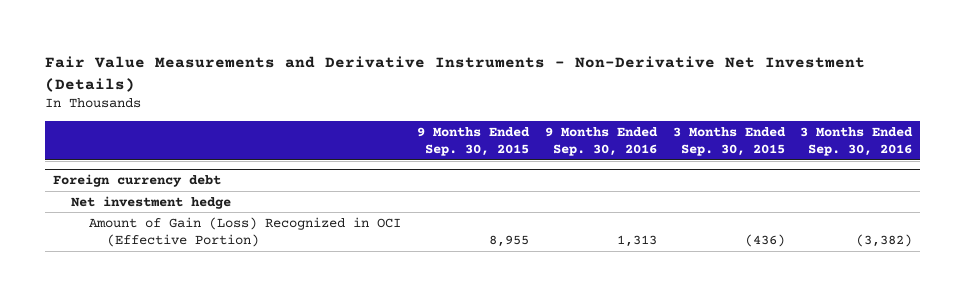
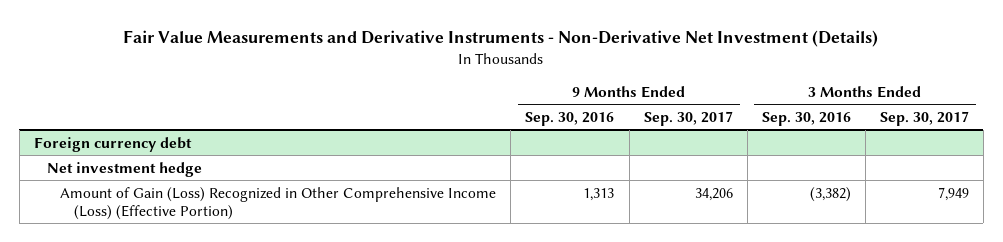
[417,127,531,157] 9 Months Ended Sep. 30, 2015 -> none
[672,127,786,157] 3 Months Ended Sep. 30, 2015 -> none
none -> [643,110,733,126] Sep. 30, 2017
none -> [879,110,969,126] Sep. 30, 2017
[89,216,402,248] Amount of Gain (Loss) Recognized in OCI (Effective Portion) -> [60,186,497,220] Amount of Gain (Loss) Recognized in Other Comprehensive Income (Loss) (Effective Portion)

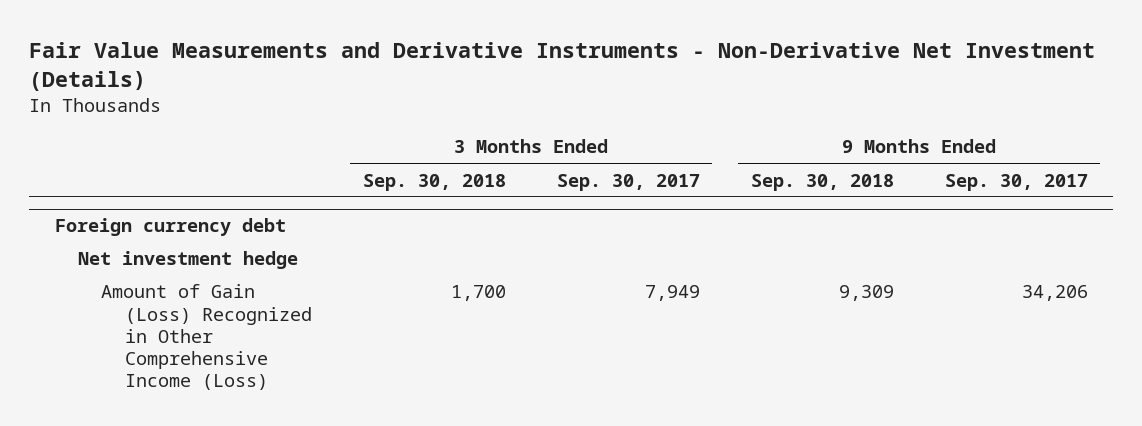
[525,111,615,126] Sep. 30, 2016 -> none
[761,111,851,126] Sep. 30, 2016 -> none
none -> [362,173,506,191] Sep. 30, 2018
none -> [750,173,894,191] Sep. 30, 2018
[60,186,497,220] Amount of Gain (Loss) Recognized in Other Comprehensive Income (Loss) (Effective Portion) -> [101,284,312,391] Amount of Gain (Loss) Recognized in Other Comprehensive Income (Loss)

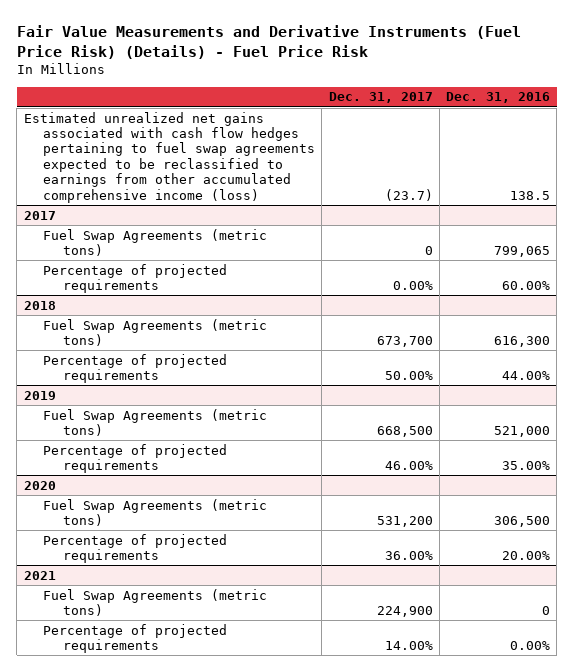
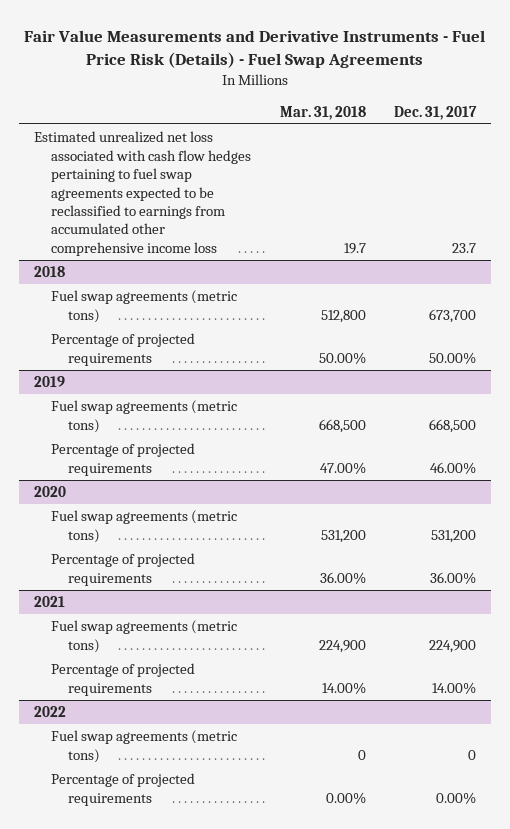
[16,24,521,59] Fair Value Measurements and Derivative Instruments (Fuel Price Risk) (Details) - Fuel Price Risk -> [24,30,486,68] Fair Value Measurements and Derivative Instruments - Fuel Price Risk (Details) - Fuel Swap Agreements
[446,92,551,104] Dec. 31, 2016 -> none
none -> [279,105,366,120] Mar. 31, 2018
[23,210,56,220] 2017 -> none
[43,228,268,257] Fuel Swap Agreements (metric tons) -> none
[43,263,228,294] Percentage of projected requirements -> none
[23,111,316,203] Estimated unrealized net gains associated with cash flow hedges pertaining to fuel swap agreements expected to be reclassified to earnings from other accumulated comprehensive income (loss) -> [33,131,251,256] Estimated unrealized net loss associated with cash flow hedges pertaining to fuel swap agreements expected to be reclassified to earnings from accumulated other comprehensive income loss
[384,188,433,201] (23.7) -> [452,242,477,253] 23.7
[43,318,268,347] Fuel Swap Agreements (metric tons) -> [50,290,237,323] Fuel swap agreements (metric tons)
[43,408,268,437] Fuel Swap Agreements (metric tons) -> [50,400,237,433] Fuel swap agreements (metric tons)
[43,498,268,527] Fuel Swap Agreements (metric tons) -> [50,510,237,543] Fuel swap agreements (metric tons)
[43,588,268,617] Fuel Swap Agreements (metric tons) -> [50,620,237,653] Fuel swap agreements (metric tons)
none -> [33,706,66,718] 2022
none -> [50,730,237,763] Fuel swap agreements (metric tons)
none -> [50,773,195,806] Percentage of projected requirements

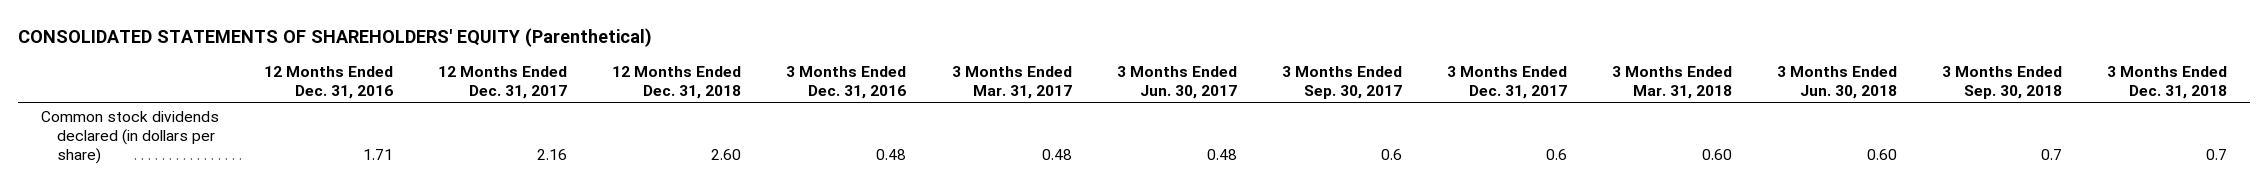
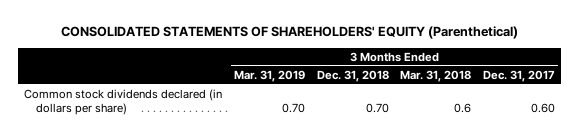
[264,65,394,99] 12 Months Ended Dec. 31, 2016 -> none
[438,65,568,99] 12 Months Ended Dec. 31, 2017 -> none
[612,65,742,99] 12 Months Ended Dec. 31, 2018 -> none
[786,65,907,99] 3 Months Ended Dec. 31, 2016 -> none
[951,65,1072,99] 3 Months Ended Mar. 31, 2017 -> none
[1116,65,1237,99] 3 Months Ended Jun. 30, 2017 -> none
[1281,65,1402,99] 3 Months Ended Sep. 30, 2017 -> none
[1777,65,1898,99] 3 Months Ended Jun. 30, 2018 -> none
[1942,65,2063,99] 3 Months Ended Sep. 30, 2018 -> none
none -> [233,69,305,82] Mar. 31, 2019
[1545,149,1567,161] 0.6 -> [531,102,556,113] 0.60
[1702,149,1733,161] 0.60 -> [454,102,472,113] 0.6
[2206,149,2228,161] 0.7 -> [365,102,389,113] 0.70

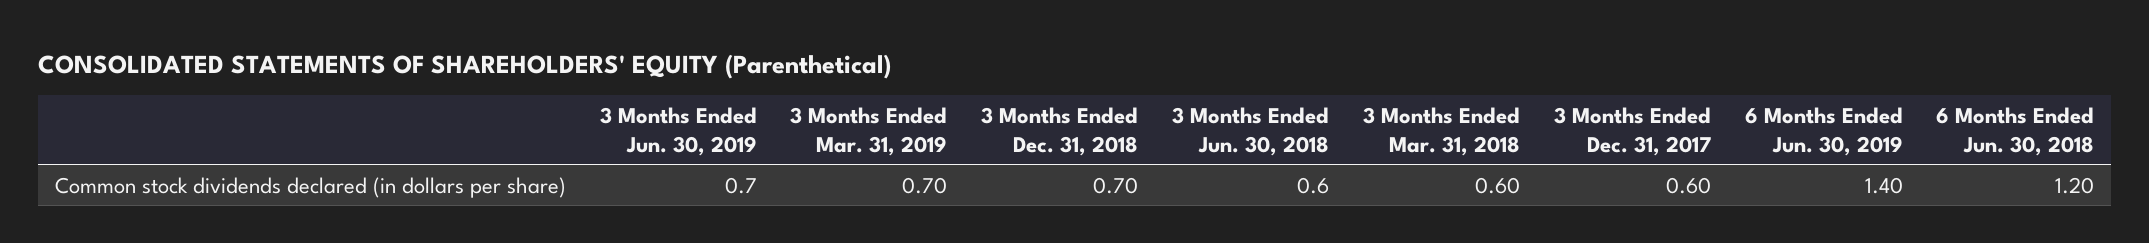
none -> [599,106,757,156] 3 Months Ended Jun. 30, 2019
none -> [1172,106,1330,156] 3 Months Ended Jun. 30, 2018
none -> [1744,106,1903,156] 6 Months Ended Jun. 30, 2019
none -> [1936,106,2095,156] 6 Months Ended Jun. 30, 2018
[454,102,472,113] 0.6 -> [1474,176,1520,194] 0.60

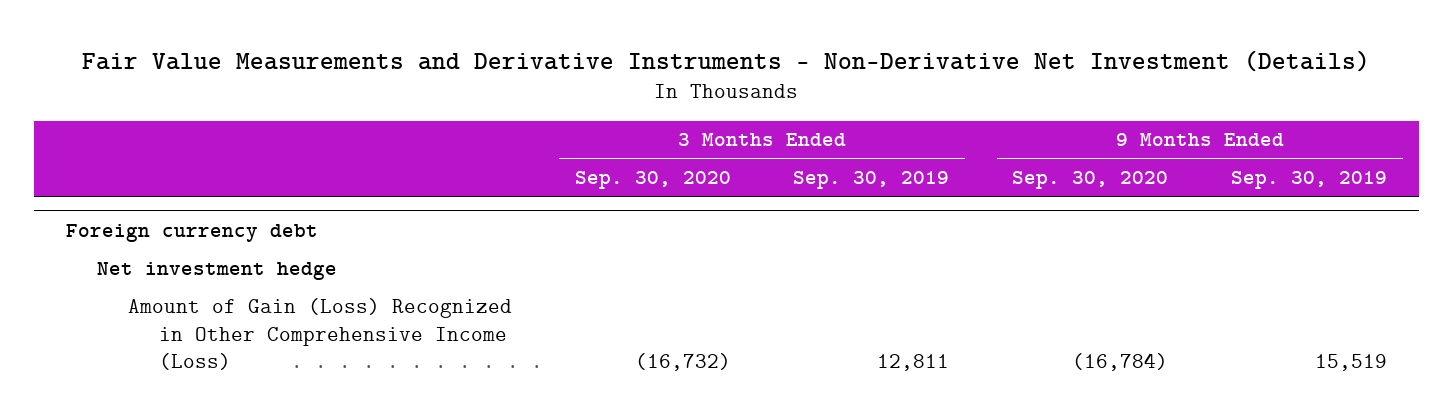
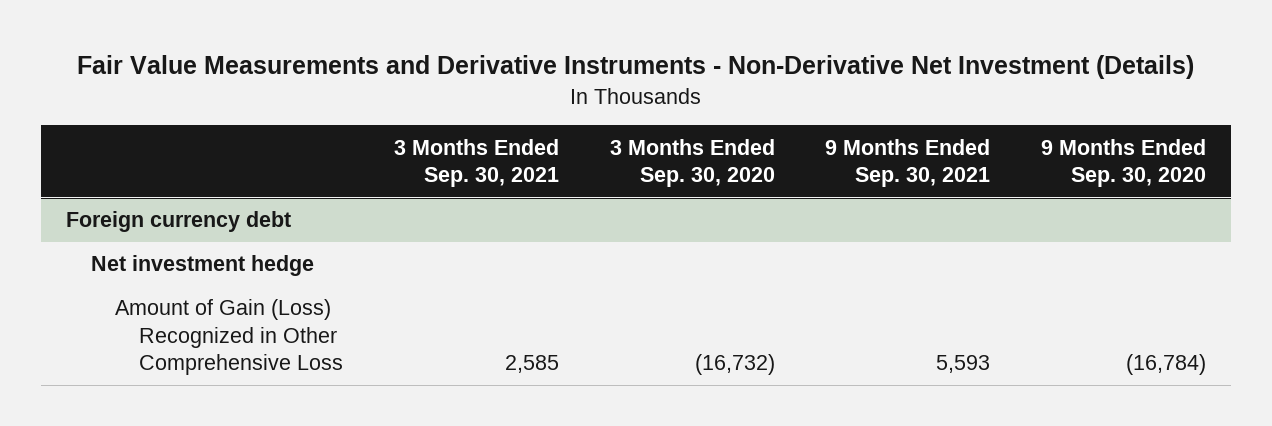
[793,171,950,190] Sep. 30, 2019 -> none
[1231,171,1388,190] Sep. 30, 2019 -> none
none -> [394,138,560,188] 3 Months Ended Sep. 30, 2021
none -> [825,138,991,188] 9 Months Ended Sep. 30, 2021
[127,297,512,371] Amount of Gain (Loss) Recognized in Other Comprehensive Income (Loss) -> [114,299,344,376] Amount of Gain (Loss) Recognized in Other Comprehensive Loss

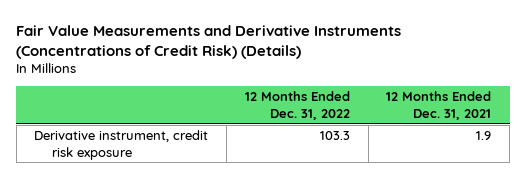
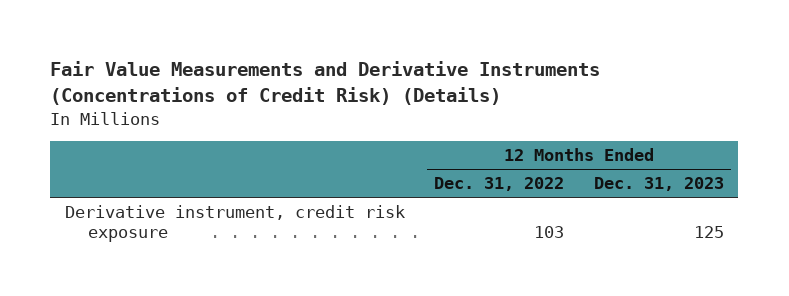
[386,91,492,120] 12 Months Ended Dec. 31, 2021 -> none
none -> [593,177,724,192] Dec. 31, 2023
[319,131,350,141] 103.3 -> [534,226,565,239] 103

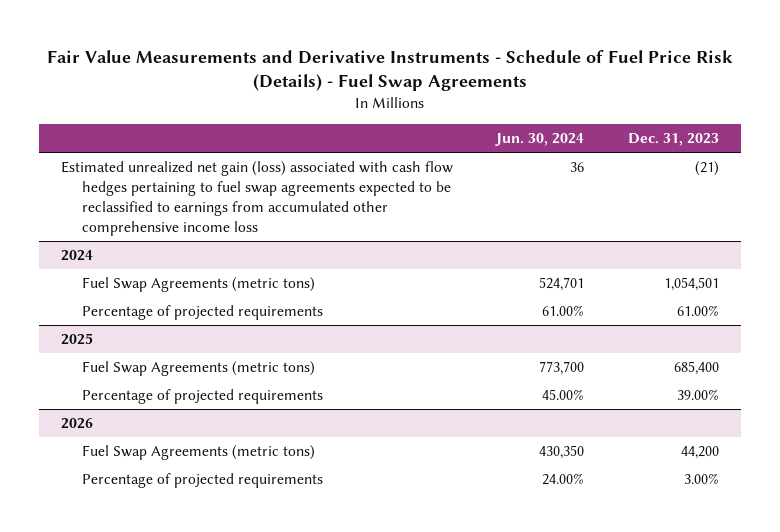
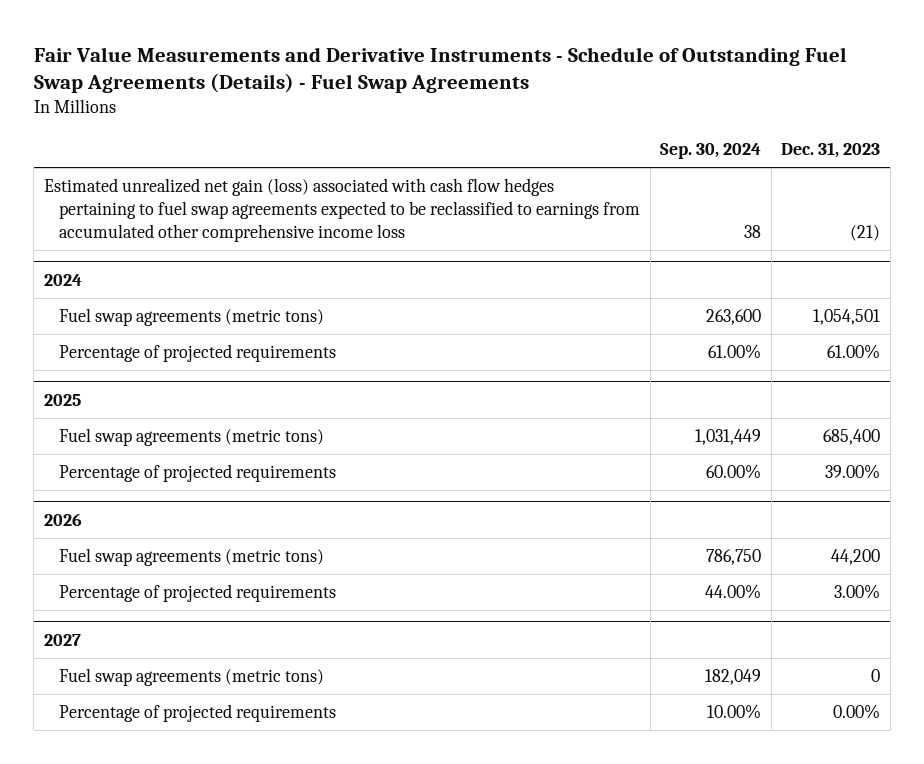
[46,50,733,92] Fair Value Measurements and Derivative Instruments - Schedule of Fuel Price Risk (Details) - Fuel Swap Agreements -> [33,46,847,94] Fair Value Measurements and Derivative Instruments - Schedule of Outstanding Fuel Swap Agreements (Details) - Fuel Swap Agreements
[495,133,585,147] Jun. 30, 2024 -> none
none -> [660,143,762,160] Sep. 30, 2024
[81,277,315,293] Fuel Swap Agreements (metric tons) -> [59,308,325,327] Fuel swap agreements (metric tons)
[81,361,315,377] Fuel Swap Agreements (metric tons) -> [59,428,325,447] Fuel swap agreements (metric tons)
[81,445,315,461] Fuel Swap Agreements (metric tons) -> [59,548,325,567] Fuel swap agreements (metric tons)
none -> [43,633,81,646] 2027
none -> [59,668,325,687] Fuel swap agreements (metric tons)
none -> [59,704,337,723] Percentage of projected requirements

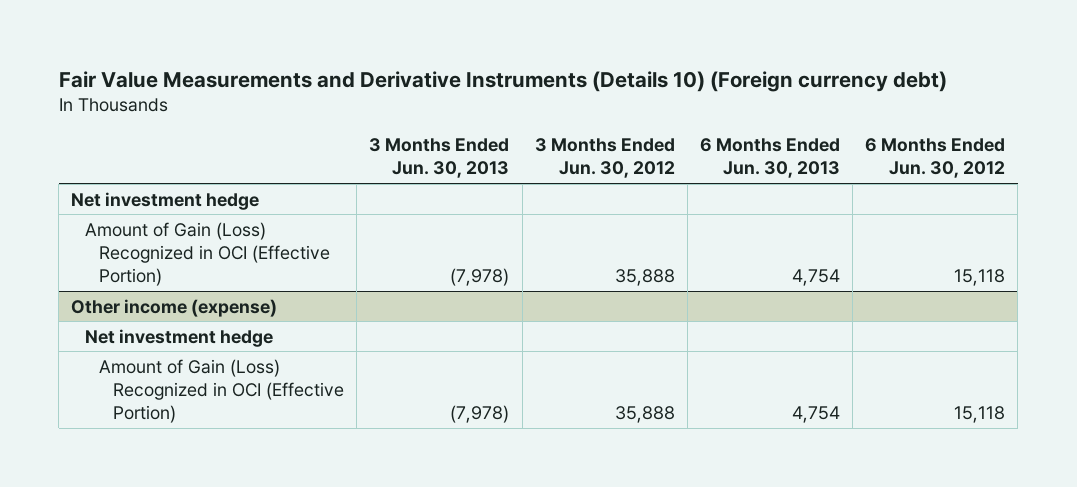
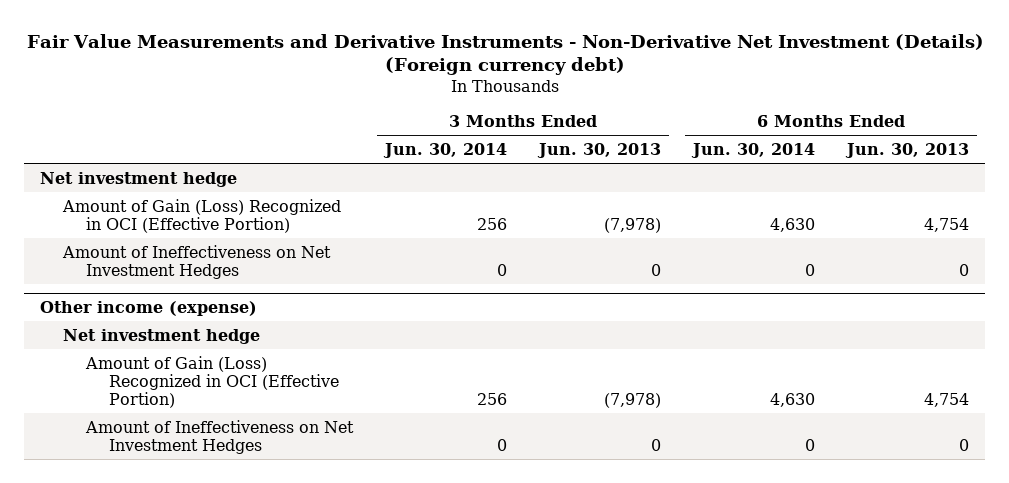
[58,70,947,92] Fair Value Measurements and Derivative Instruments (Details 10) (Foreign currency debt) -> [26,33,984,76] Fair Value Measurements and Derivative Instruments - Non-Derivative Net Investment (Details) (Foreign currency debt)
[534,137,675,179] 3 Months Ended Jun. 30, 2012 -> none
[865,137,1006,179] 6 Months Ended Jun. 30, 2012 -> none
none -> [382,143,507,159] Jun. 30, 2014
none -> [691,143,816,159] Jun. 30, 2014
none -> [61,244,331,279] Amount of Ineffectiveness on Net Investment Hedges
none -> [84,419,354,454] Amount of Ineffectiveness on Net Investment Hedges

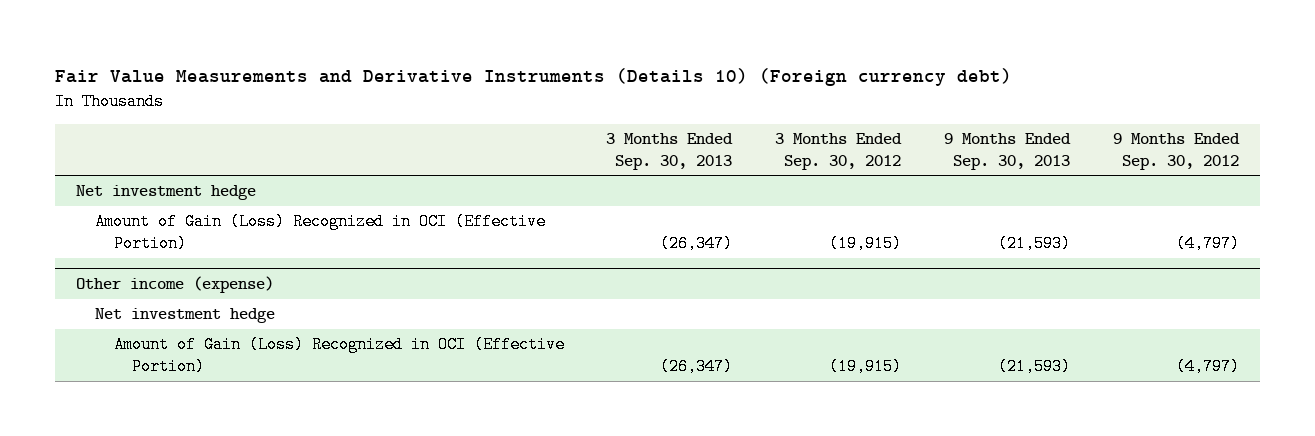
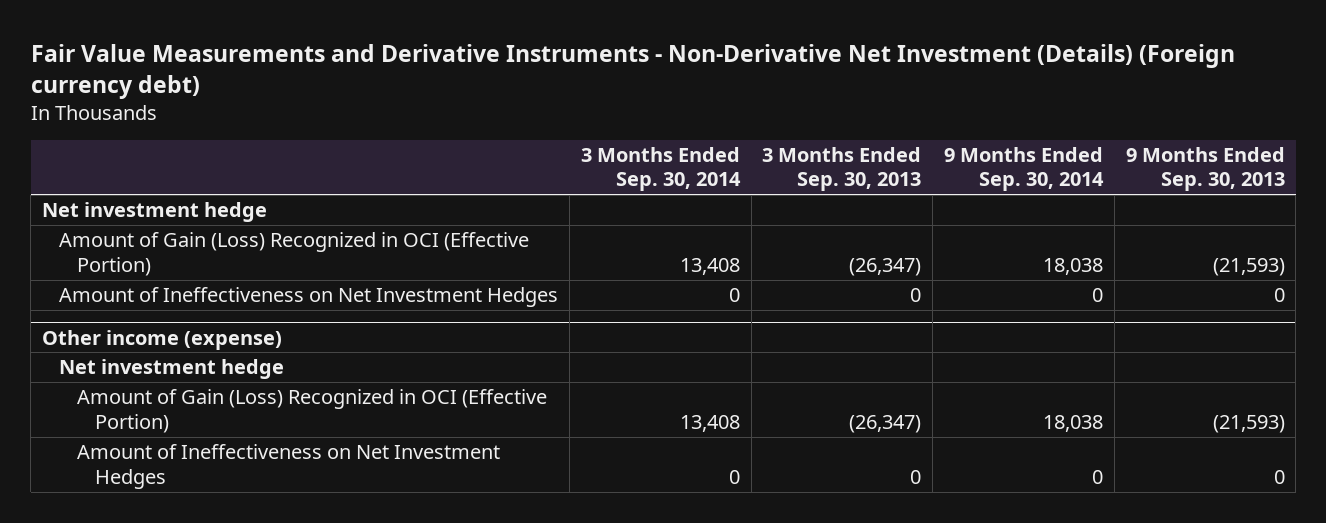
[55,68,1013,87] Fair Value Measurements and Derivative Instruments (Details 10) (Foreign currency debt) -> [30,43,1235,99] Fair Value Measurements and Derivative Instruments - Non-Derivative Net Investment (Details) (Foreign currency debt)
[775,132,903,170] 3 Months Ended Sep. 30, 2012 -> none
[1112,132,1240,170] 9 Months Ended Sep. 30, 2012 -> none
none -> [580,146,741,192] 3 Months Ended Sep. 30, 2014
none -> [944,146,1105,192] 9 Months Ended Sep. 30, 2014
none -> [59,287,559,308] Amount of Ineffectiveness on Net Investment Hedges
none -> [77,444,501,489] Amount of Ineffectiveness on Net Investment Hedges

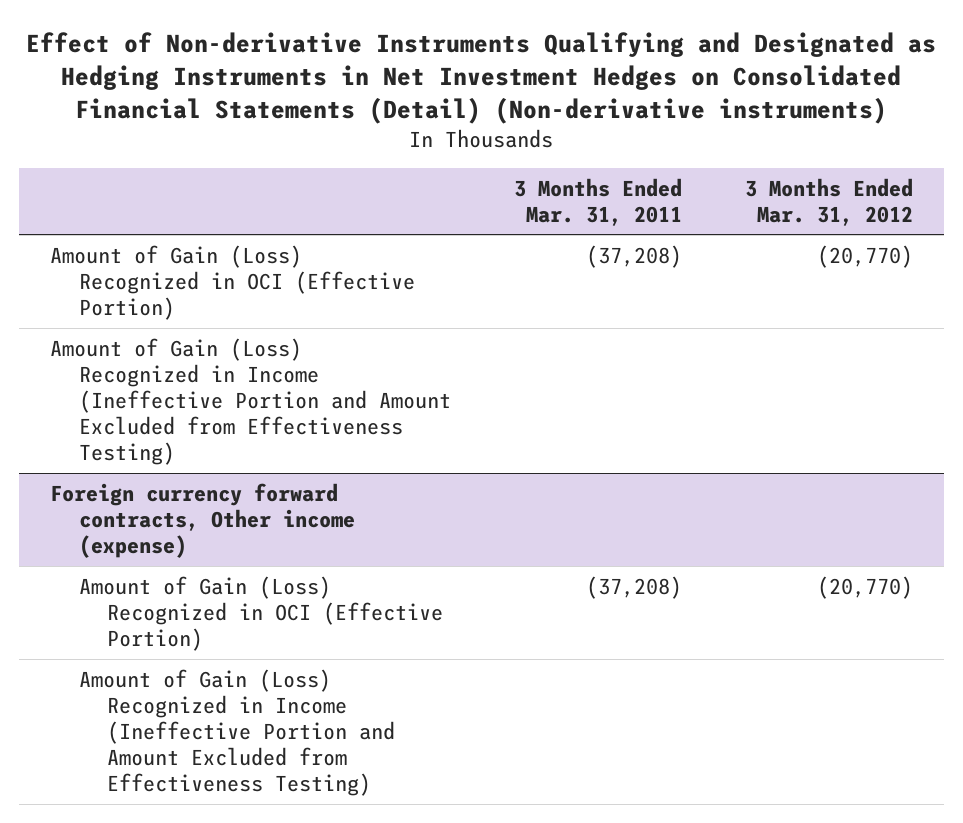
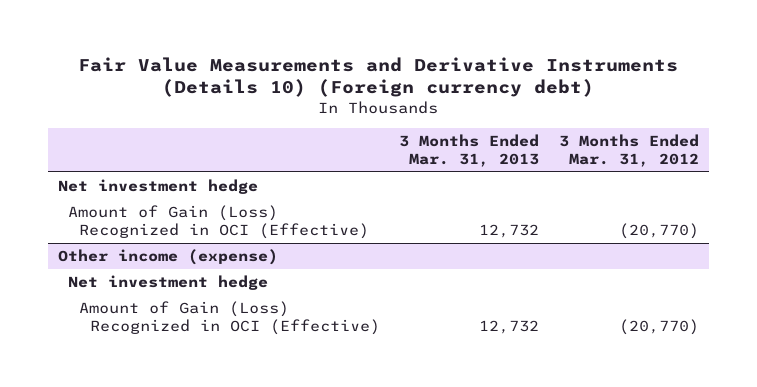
[26,31,937,124] Effect of Non-derivative Instruments Qualifying and Designated as Hedging Instruments in Net Investment Hedges on Consolidated Financial Statements (Detail) (Non-derivative instruments) -> [78,56,679,98] Fair Value Measurements and Derivative Instruments (Details 10) (Foreign currency debt)
[513,177,682,226] 3 Months Ended Mar. 31, 2011 -> none
none -> [399,133,540,167] 3 Months Ended Mar. 31, 2013
[50,337,451,465] Amount of Gain (Loss) Recognized in Income (Ineffective Portion and Amount Excluded from Effectiveness Testing) -> none
[50,482,355,558] Foreign currency forward contracts, Other income (expense) -> none
[78,668,396,796] Amount of Gain (Loss) Recognized in Income (Ineffective Portion and Amount Excluded from Effectiveness Testing) -> none
none -> [57,179,258,195] Net investment hedge
[50,244,415,320] Amount of Gain (Loss) Recognized in OCI (Effective Portion) -> [68,205,370,240] Amount of Gain (Loss) Recognized in OCI (Effective)
none -> [57,249,278,266] Other income (expense)
none -> [68,275,269,291] Net investment hedge
[78,575,444,651] Amount of Gain (Loss) Recognized in OCI (Effective Portion) -> [79,301,380,336] Amount of Gain (Loss) Recognized in OCI (Effective)

